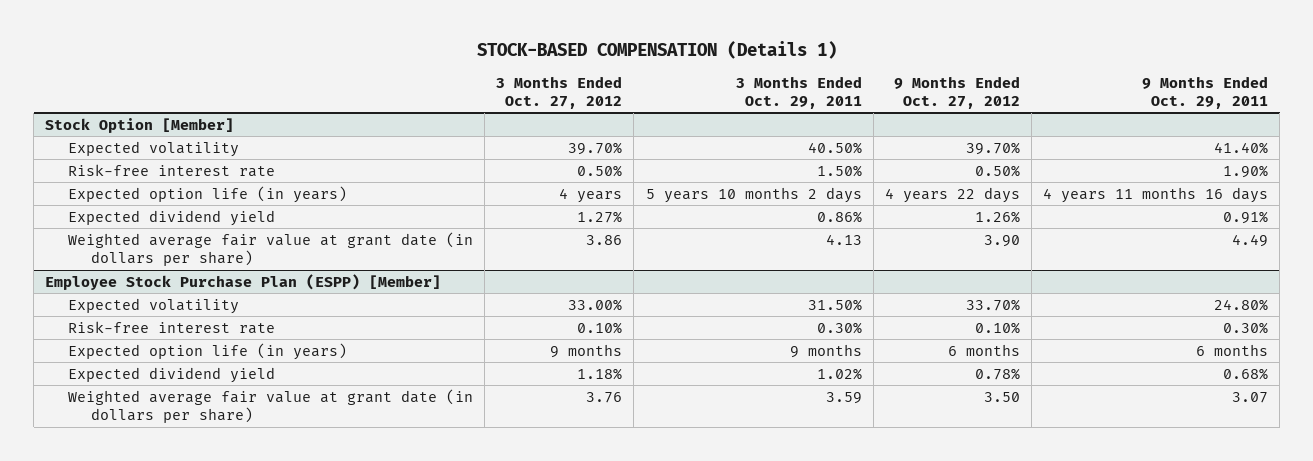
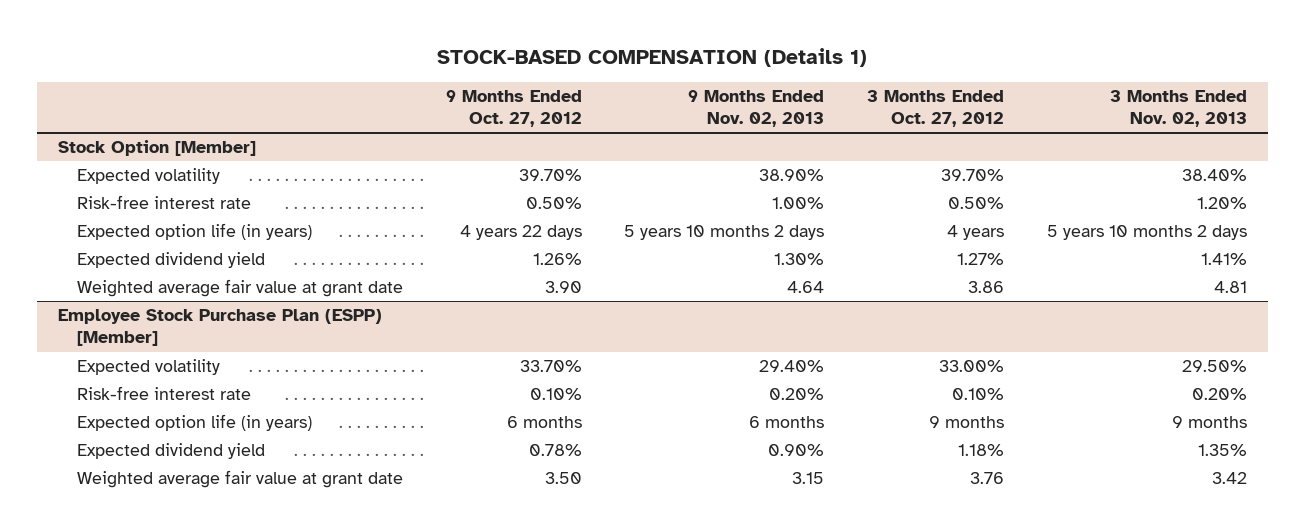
[735,75,862,110] 3 Months Ended Oct. 29, 2011 -> none
[1141,75,1268,110] 9 Months Ended Oct. 29, 2011 -> none
none -> [688,89,825,128] 9 Months Ended Nov. 02, 2013
none -> [1109,89,1247,128] 3 Months Ended Nov. 02, 2013
[68,231,474,267] Weighted average fair value at grant date (in dollars per share) -> [76,279,403,298] Weighted average fair value at grant date
[68,388,474,424] Weighted average fair value at grant date (in dollars per share) -> [76,470,403,489] Weighted average fair value at grant date

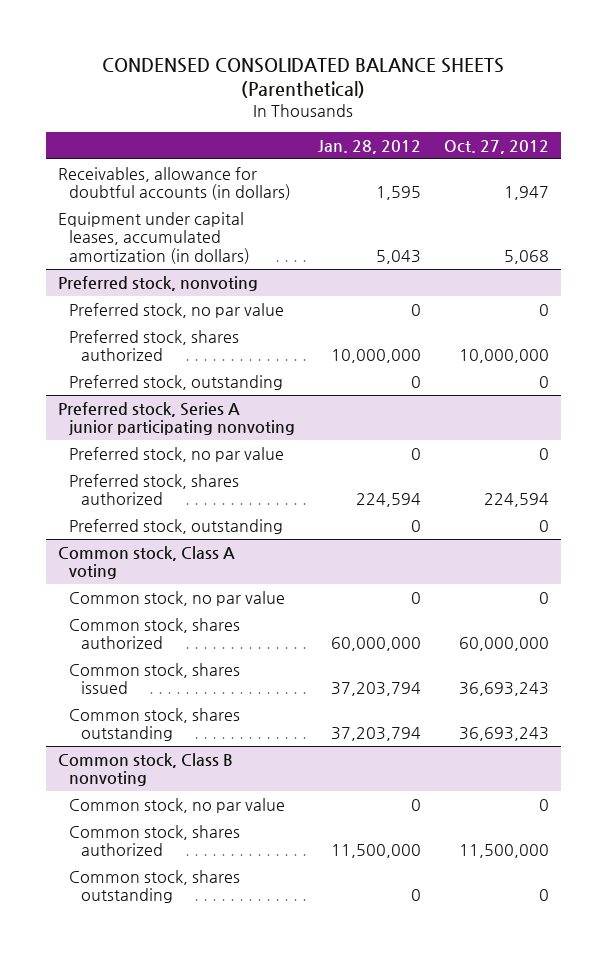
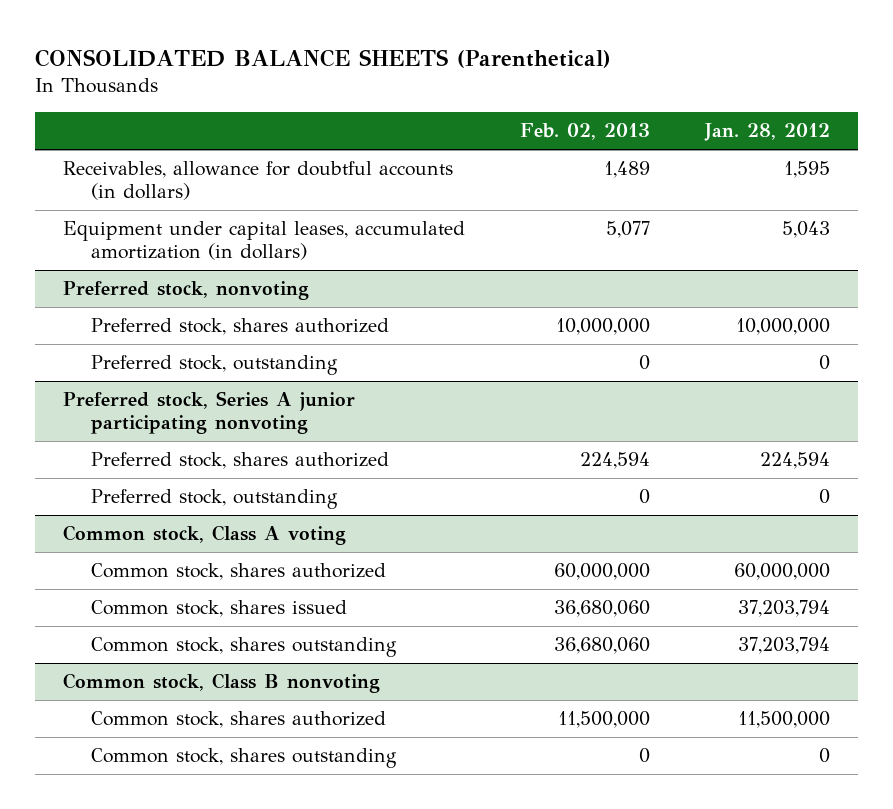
[102,57,505,98] CONDENSED CONSOLIDATED BALANCE SHEETS (Parenthetical) -> [35,48,612,68] CONSOLIDATED BALANCE SHEETS (Parenthetical)
[444,139,550,154] Oct. 27, 2012 -> none
none -> [520,123,651,141] Feb. 02, 2013
[69,303,285,319] Preferred stock, no par value -> none
[69,447,285,463] Preferred stock, no par value -> none
[69,591,286,607] Common stock, no par value -> none
[69,798,286,814] Common stock, no par value -> none

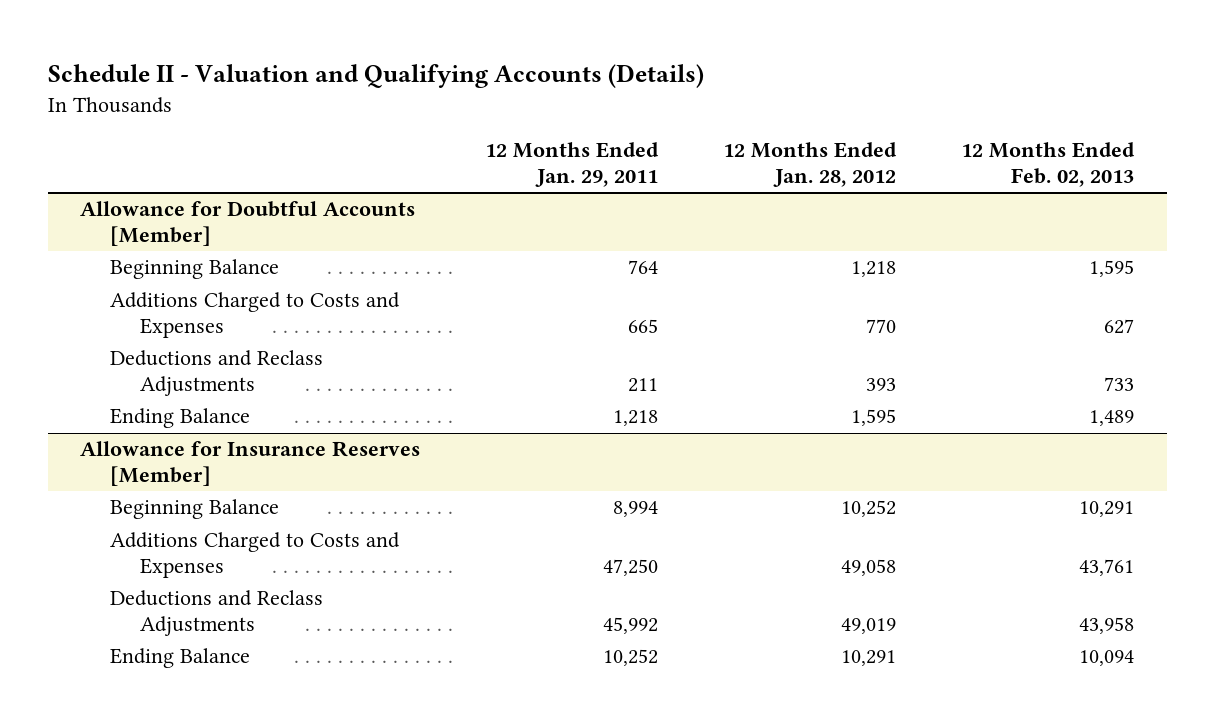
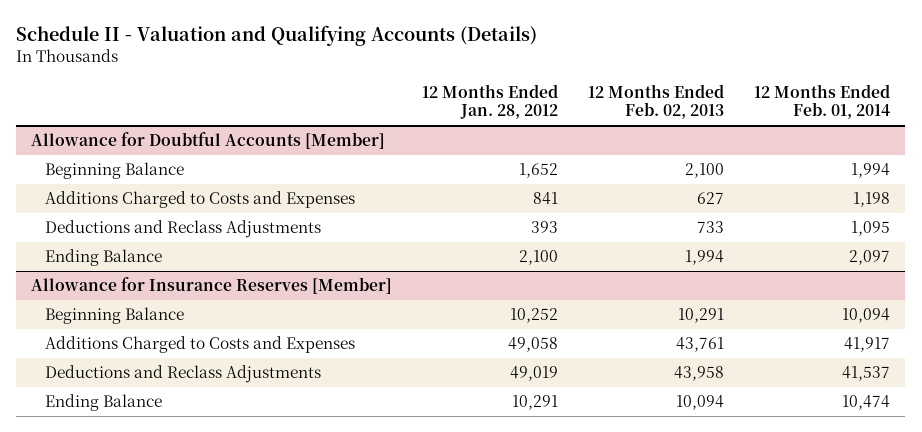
[485,142,660,188] 12 Months Ended Jan. 29, 2011 -> none
none -> [754,83,891,120] 12 Months Ended Feb. 01, 2014
[851,261,897,278] 1,218 -> [519,163,559,179] 1,652
[1089,260,1135,278] 1,595 -> [685,163,725,179] 2,100
[866,319,897,334] 770 -> [533,192,559,206] 841
[851,409,897,427] 1,595 -> [519,250,559,266] 2,100
[1089,410,1135,427] 1,489 -> [685,250,725,266] 1,994

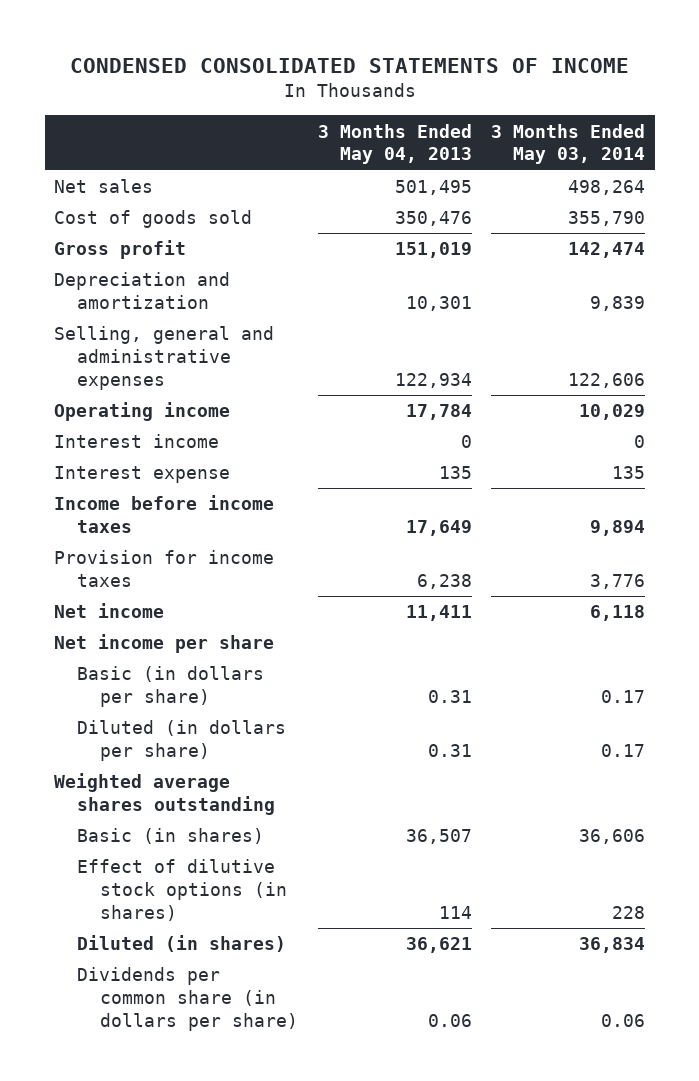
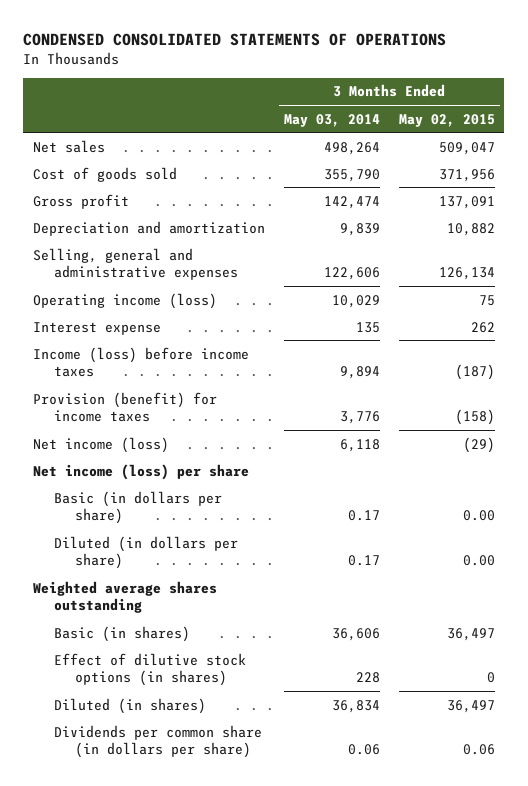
[69,57,629,73] CONDENSED CONSOLIDATED STATEMENTS OF INCOME -> [23,32,447,46] CONDENSED CONSOLIDATED STATEMENTS OF OPERATIONS
[317,123,472,165] 3 Months Ended May 04, 2013 -> none
none -> [398,113,495,127] May 02, 2015
[54,434,220,449] Interest income -> none
[54,402,231,422] Operating income -> [32,292,217,309] Operating income (loss)
[54,495,275,534] Income before income taxes -> [32,346,249,378] Income (loss) before income taxes
[54,550,275,588] Provision for income taxes -> [32,391,217,423] Provision (benefit) for income taxes
[54,603,165,619] Net income -> [32,436,169,453] Net income (loss)
[54,634,275,654] Net income per share -> [32,463,249,480] Net income (loss) per share

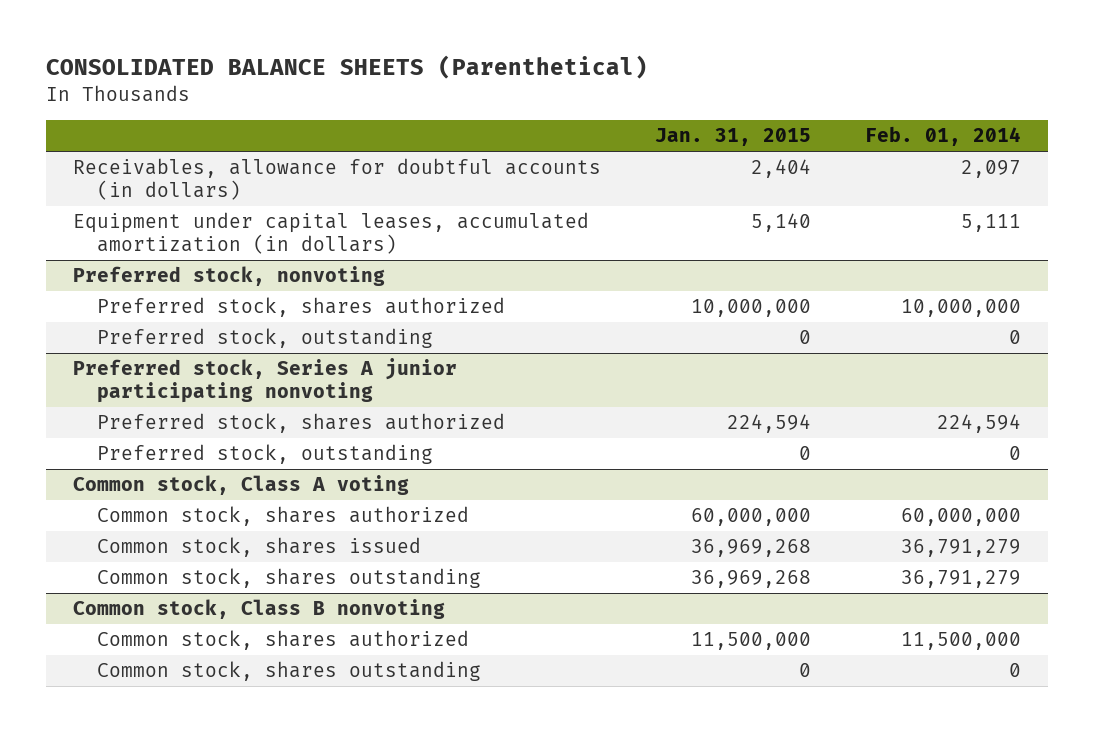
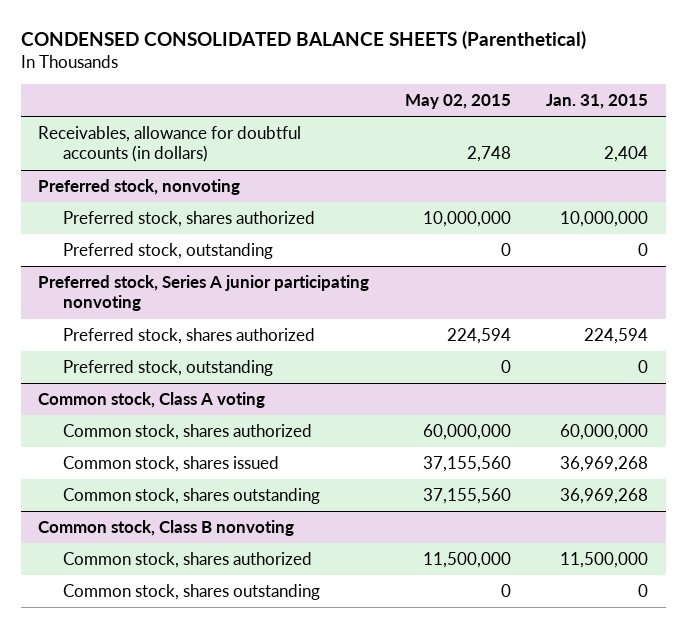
[45,55,648,80] CONSOLIDATED BALANCE SHEETS (Parenthetical) -> [20,30,586,49] CONDENSED CONSOLIDATED BALANCE SHEETS (Parenthetical)
[864,126,1021,147] Feb. 01, 2014 -> none
none -> [404,93,511,109] May 02, 2015
[72,212,589,255] Equipment under capital leases, accumulated amortization (in dollars) -> none

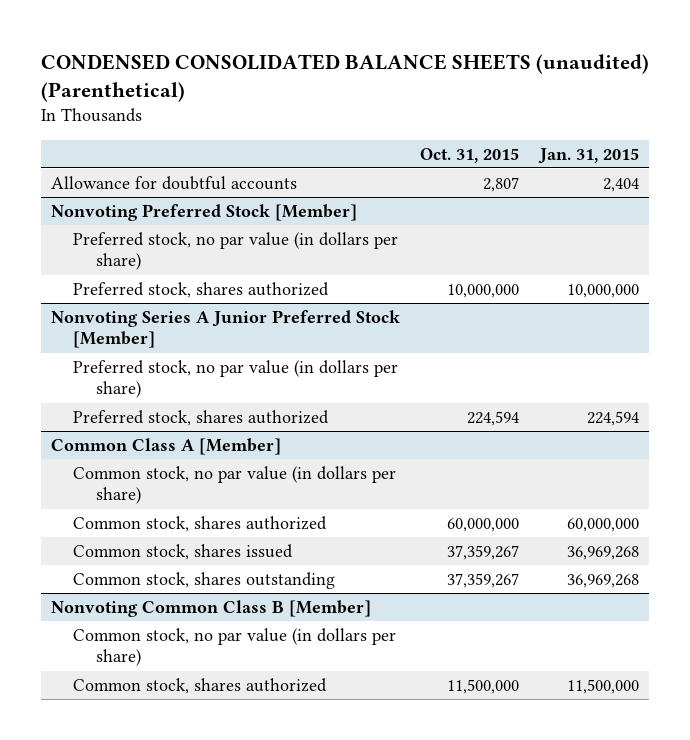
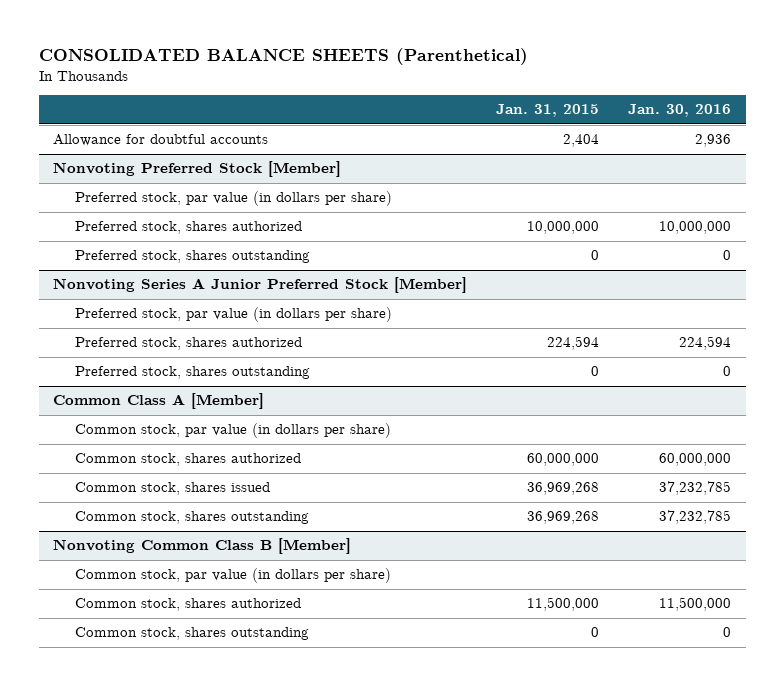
[40,53,649,102] CONDENSED CONSOLIDATED BALANCE SHEETS (unaudited) (Parenthetical) -> [38,48,528,66] CONSOLIDATED BALANCE SHEETS (Parenthetical)
[420,147,520,163] Oct. 31, 2015 -> none
none -> [628,104,732,118] Jan. 30, 2016
[73,232,399,271] Preferred stock, no par value (in dollars per share) -> [74,191,392,207] Preferred stock, par value (in dollars per share)
none -> [74,250,310,264] Preferred stock, shares outstanding
[73,360,399,399] Preferred stock, no par value (in dollars per share) -> [74,307,392,323] Preferred stock, par value (in dollars per share)
none -> [74,366,310,380] Preferred stock, shares outstanding
[73,466,397,505] Common stock, no par value (in dollars per share) -> [74,423,391,439] Common stock, par value (in dollars per share)
[73,628,397,667] Common stock, no par value (in dollars per share) -> [74,568,391,584] Common stock, par value (in dollars per share)
none -> [74,627,309,641] Common stock, shares outstanding

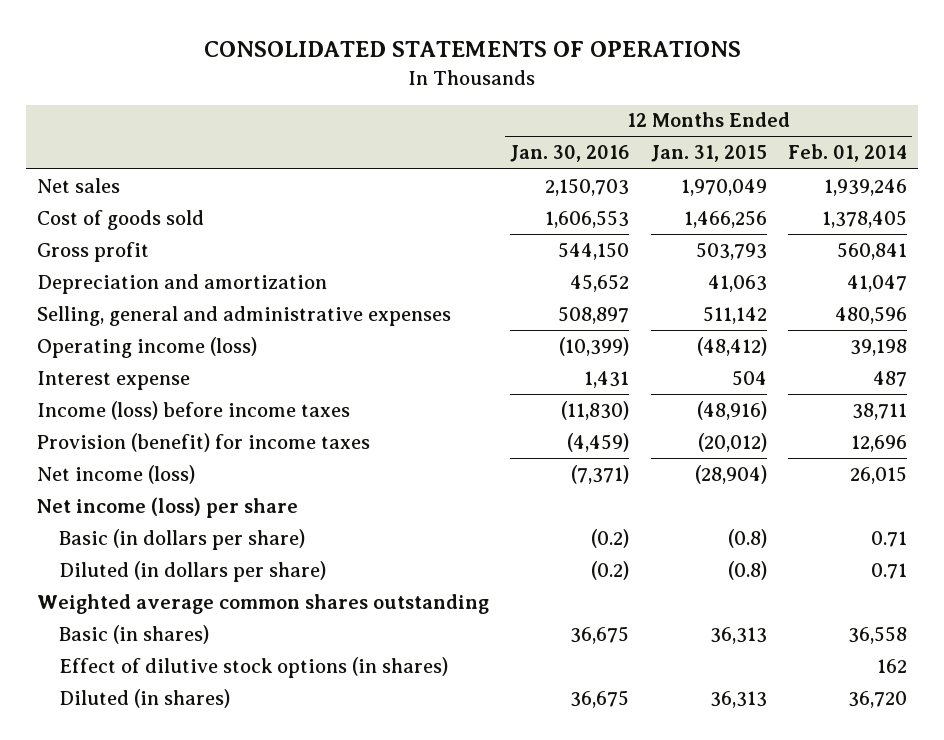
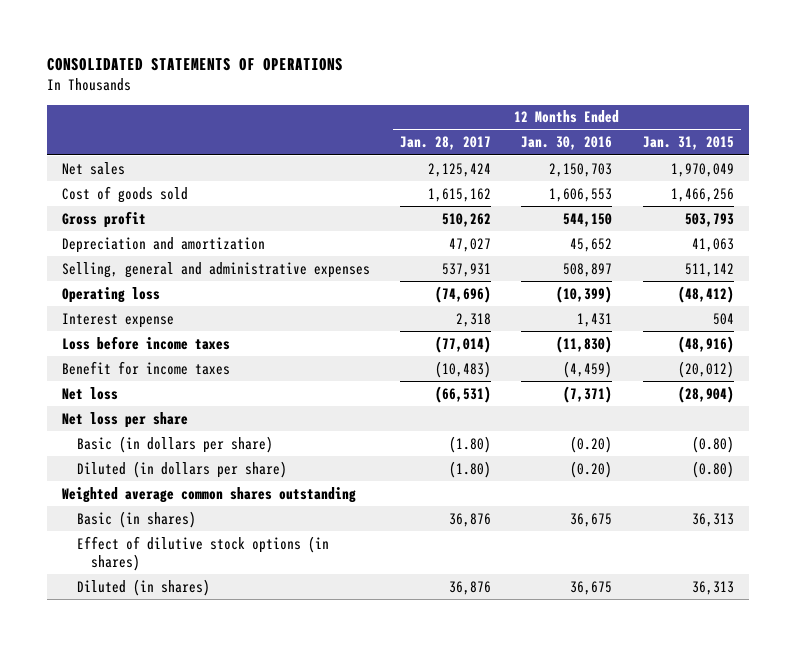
[788,144,908,163] Feb. 01, 2014 -> none
none -> [400,136,492,151] Jan. 28, 2017
[37,336,258,358] Operating income (loss) -> [62,286,161,303] Operating loss
[37,400,351,420] Income (loss) before income taxes -> [62,335,231,350] Loss before income taxes
[37,432,371,452] Provision (benefit) for income taxes -> [62,360,231,375] Benefit for income taxes
[37,464,196,484] Net income (loss) -> [62,386,119,400] Net loss
[37,496,299,518] Net income (loss) per share -> [62,411,189,428] Net loss per share
[591,528,630,548] (0.2) -> [570,435,613,453] (0.20)
[727,528,767,548] (0.8) -> [691,435,734,453] (0.80)
[591,560,630,580] (0.2) -> [570,460,613,478] (0.20)
[727,560,767,580] (0.8) -> [691,460,734,478] (0.80)

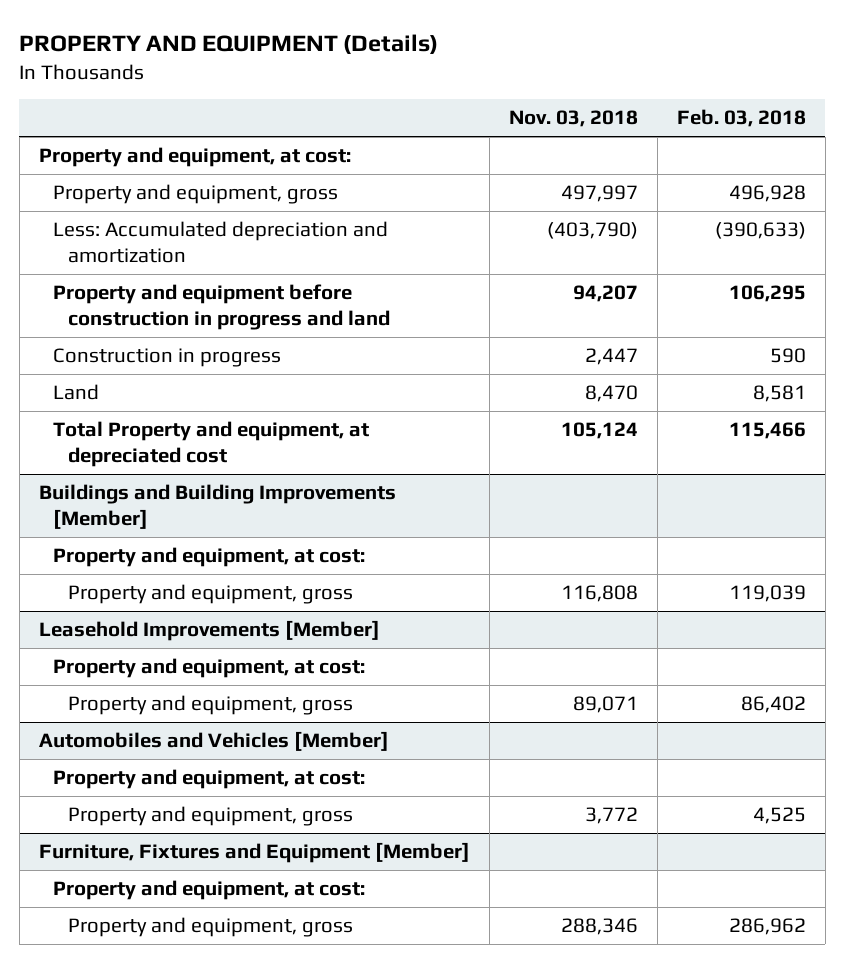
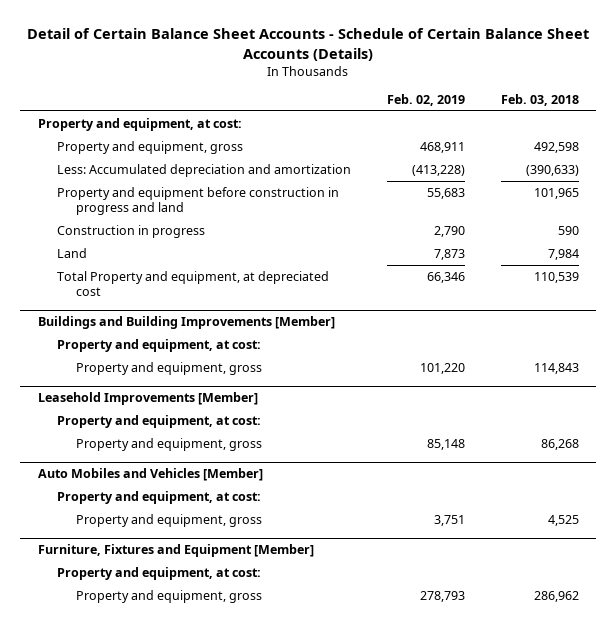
[19,34,439,55] PROPERTY AND EQUIPMENT (Details) -> [27,28,590,61] Detail of Certain Balance Sheet Accounts - Schedule of Certain Balance Sheet Accounts (Details)
[508,110,638,128] Nov. 03, 2018 -> none
none -> [386,93,465,106] Feb. 02, 2019
[728,185,806,203] 496,928 -> [533,141,579,153] 492,598
[728,285,806,303] 106,295 -> [533,187,579,199] 101,965
[752,385,806,403] 8,581 -> [547,248,579,260] 7,984
[728,422,806,440] 115,466 -> [533,271,579,283] 110,539
[728,585,806,603] 119,039 -> [533,362,579,374] 114,843
[740,696,806,714] 86,402 -> [540,438,579,450] 86,268
[38,731,389,752] Automobiles and Vehicles [Member] -> [37,468,263,482] Auto Mobiles and Vehicles [Member]

